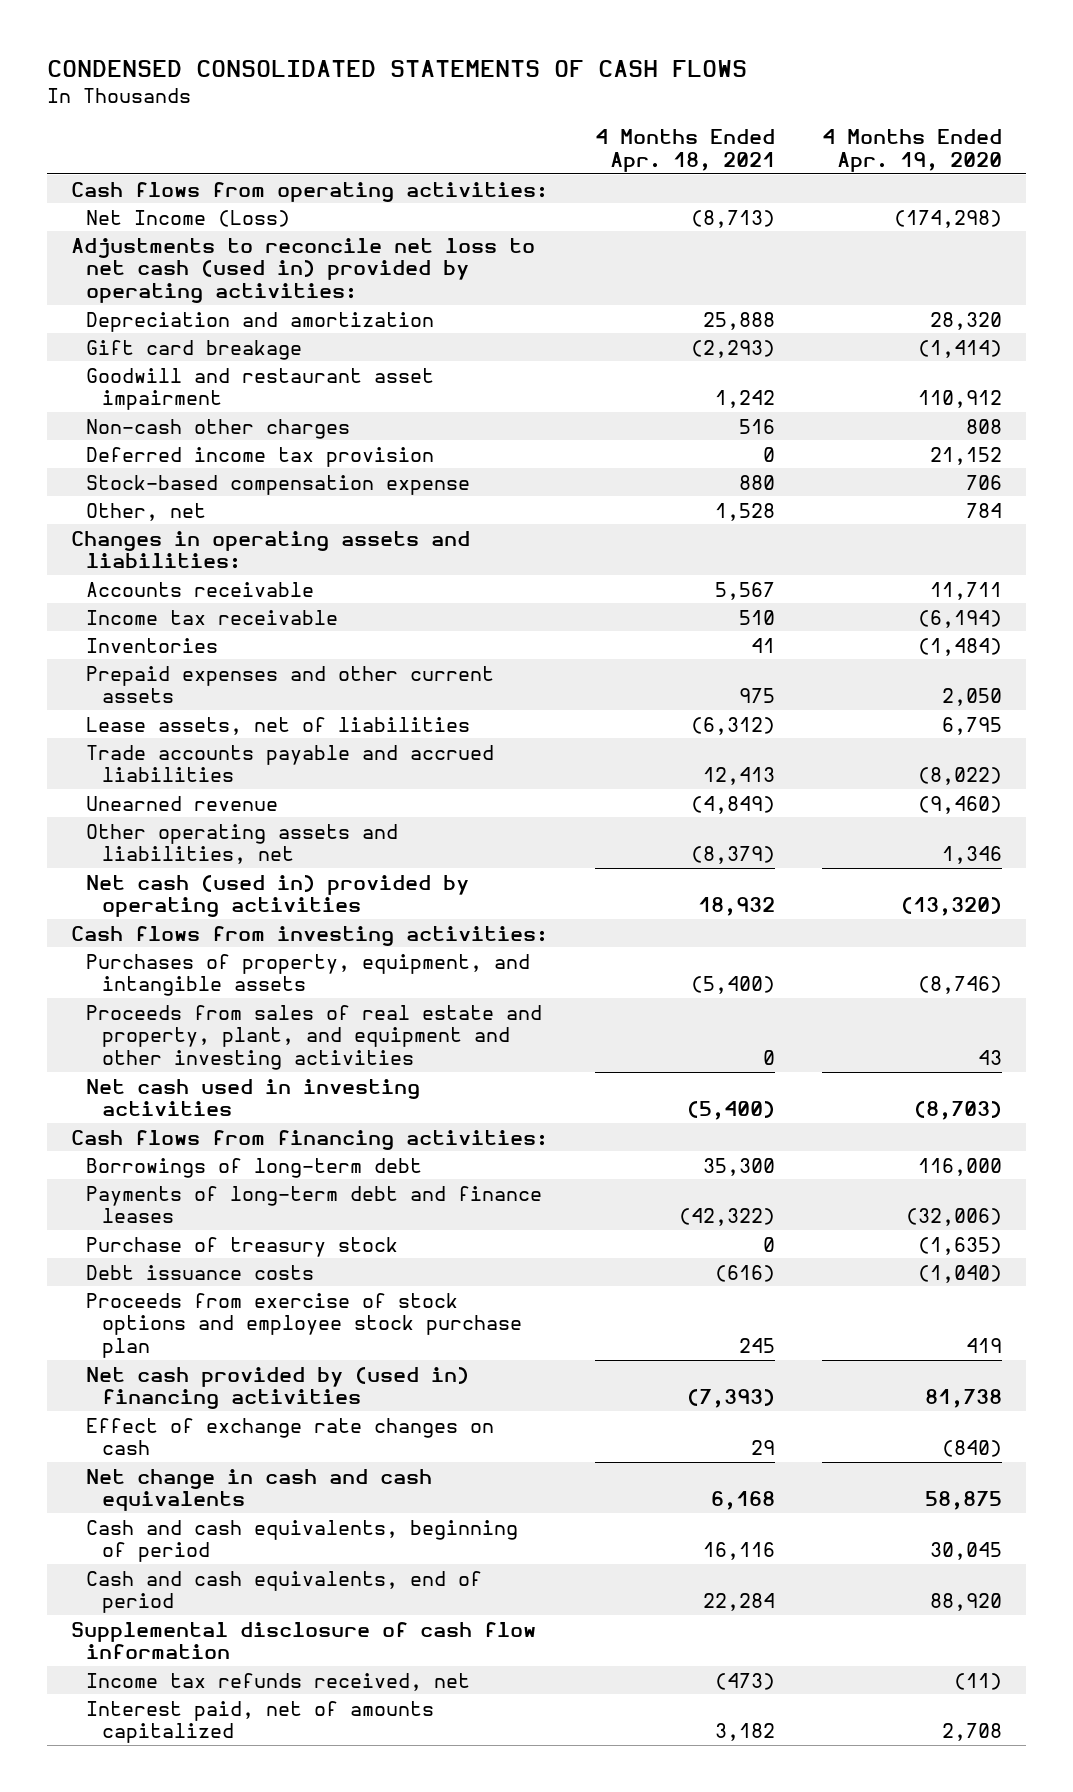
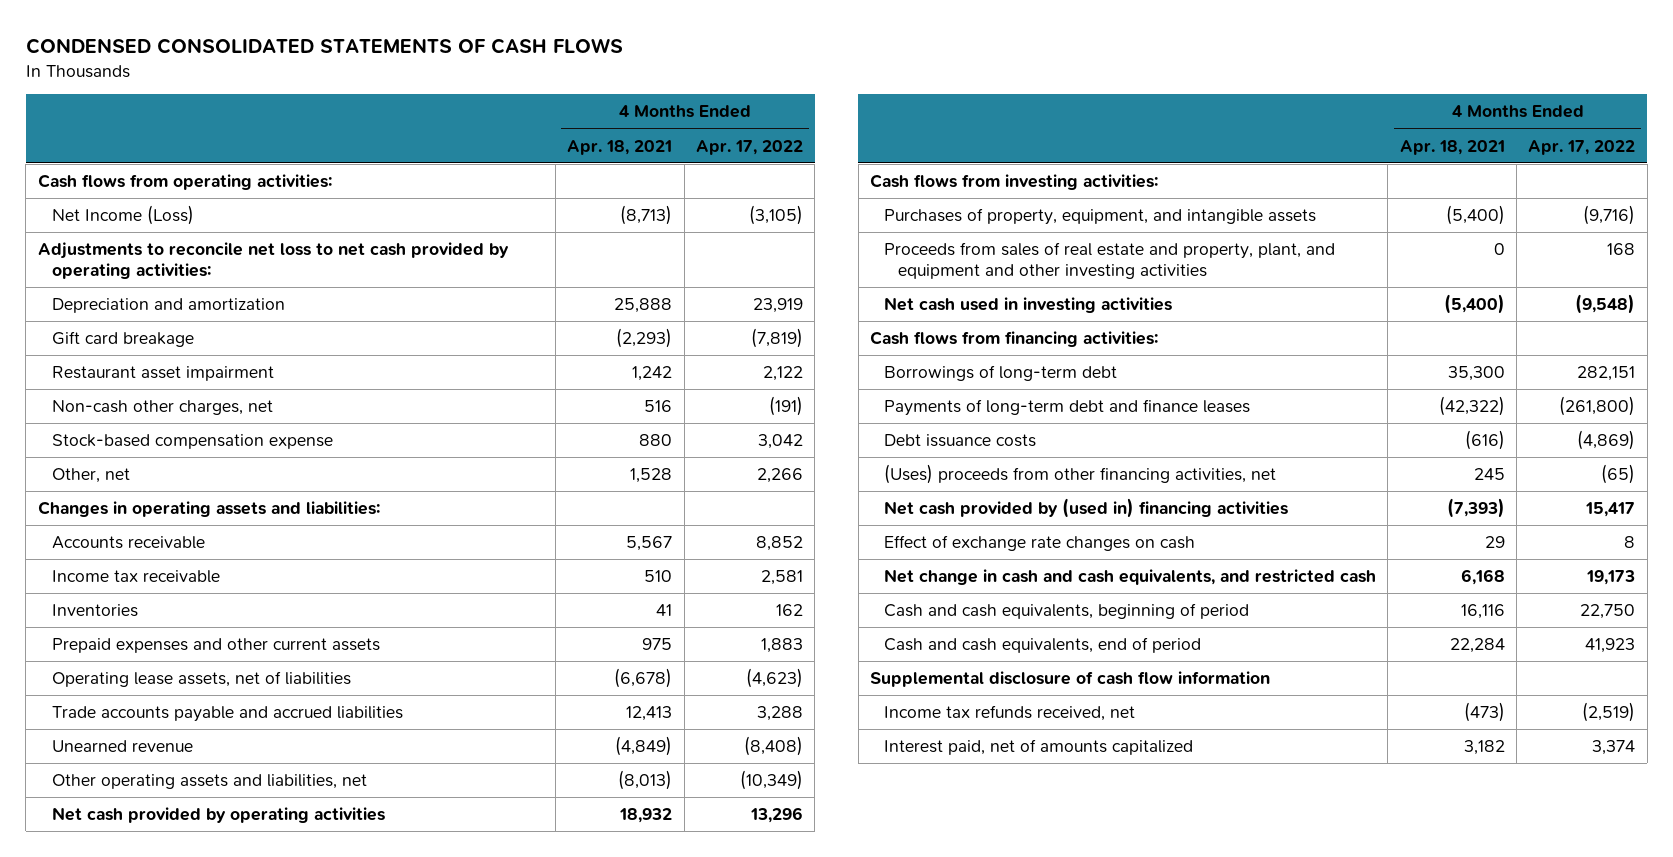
[822,129,1003,173] 4 Months Ended Apr. 19, 2020 -> none
none -> [695,139,803,155] Apr. 17, 2022
[70,237,535,303] Adjustments to reconcile net loss to net cash (used in) provided by operating activities: -> [37,242,509,280] Adjustments to reconcile net loss to net cash provided by operating activities:
[86,446,435,467] Deferred income tax provision -> none
[86,367,435,411] Goodwill and restaurant asset impairment -> [51,366,274,382] Restaurant asset impairment
[86,418,351,439] Non-cash other charges -> [51,400,273,416] Non-cash other charges, net
[86,716,471,735] Lease assets, net of liabilities -> [51,671,351,688] Operating lease assets, net of liabilities
[690,716,775,735] (6,312) -> [614,668,673,689] (6,678)
[690,846,775,865] (8,379) -> [618,770,673,791] (8,013)
[86,874,470,918] Net cash (used in) provided by operating activities -> [51,807,385,824] Net cash provided by operating activities
[86,1236,399,1257] Purchase of treasury stock -> none
[86,1292,523,1358] Proceeds from exercise of stock options and employee stock purchase plan -> [884,464,1277,485] (Uses) proceeds from other financing activities, net
[86,1468,433,1512] Net change in cash and cash equivalents -> [884,569,1377,586] Net change in cash and cash equivalents, and restricted cash

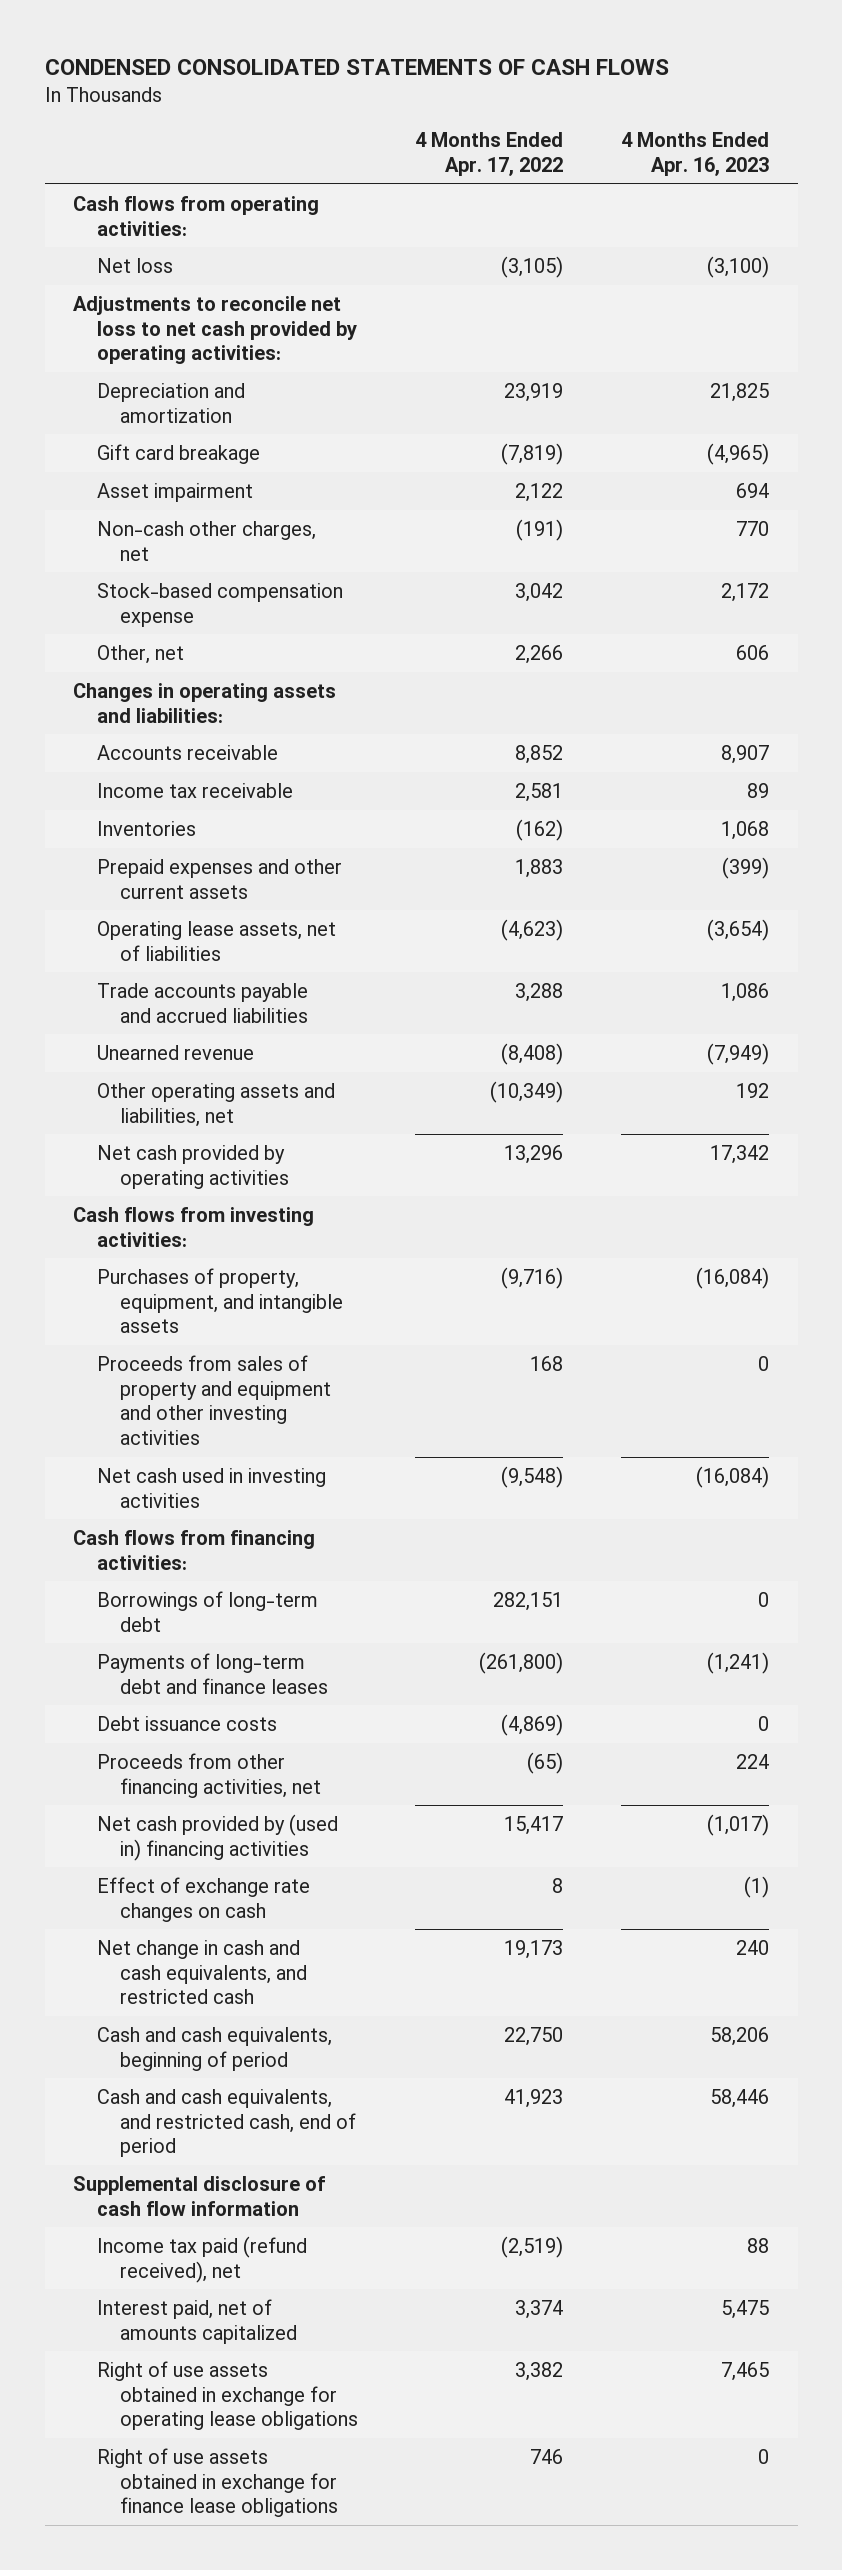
[567,139,673,155] Apr. 18, 2021 -> none
none -> [620,132,769,177] 4 Months Ended Apr. 16, 2023
[51,205,194,226] Net Income (Loss) -> [96,257,173,273] Net loss
[51,366,274,382] Restaurant asset impairment -> [96,482,253,502] Asset impairment
[775,604,803,617] 162 -> [516,818,564,841] (162)
[884,242,1336,280] Proceeds from sales of real estate and property, plant, and equipment and other investing activities -> [96,1354,331,1445] Proceeds from sales of property and equipment and other investing activities
[884,464,1277,485] (Uses) proceeds from other financing activities, net -> [96,1752,321,1798] Proceeds from other financing activities, net
[884,637,1202,654] Cash and cash equivalents, end of period -> [96,2088,356,2158] Cash and cash equivalents, and restricted cash, end of period
[884,705,1136,722] Income tax refunds received, net -> [96,2235,307,2283] Income tax paid (refund received), net
none -> [96,2360,358,2431] Right of use assets obtained in exchange for operating lease obligations
none -> [96,2447,338,2518] Right of use assets obtained in exchange for finance lease obligations

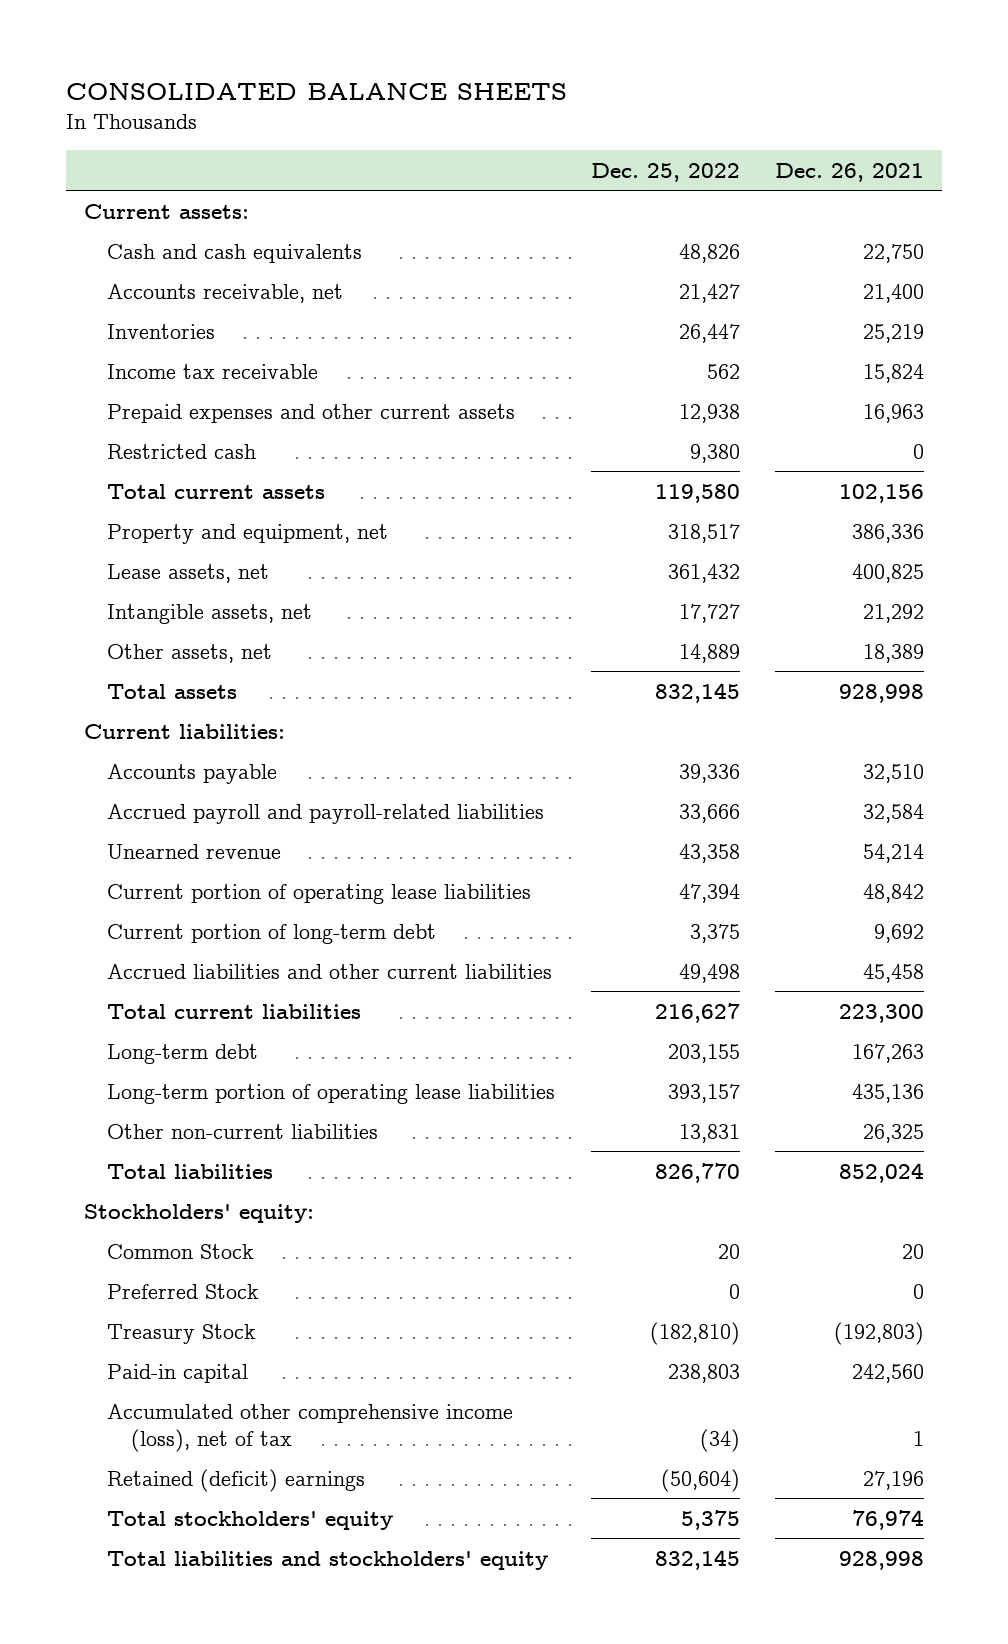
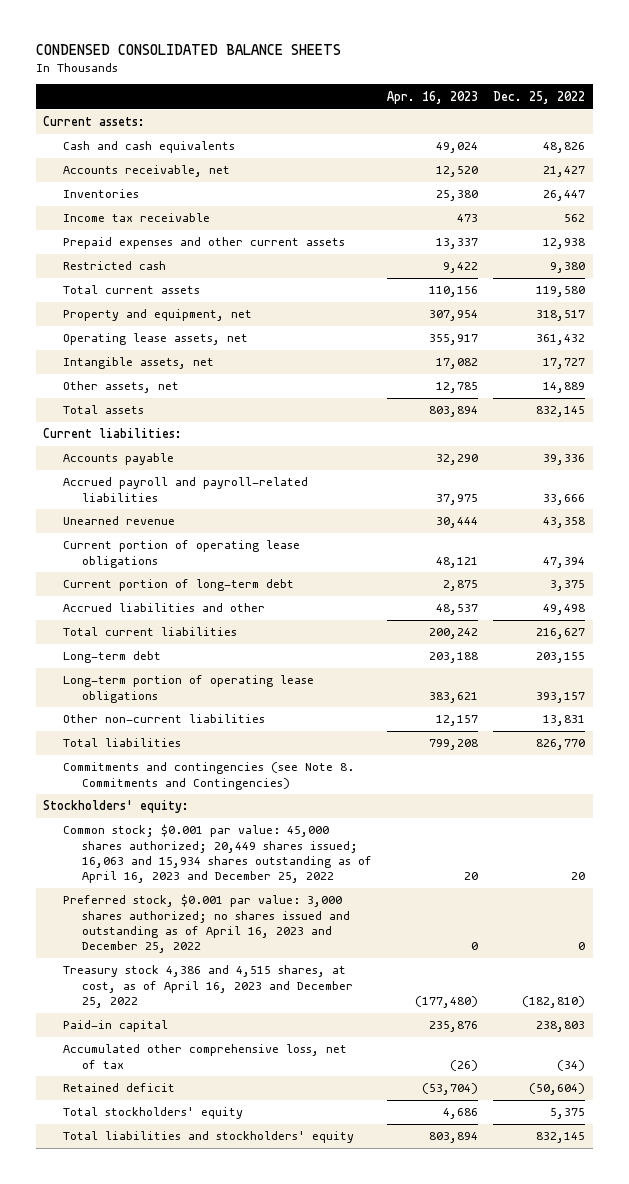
[66,82,568,100] CONSOLIDATED BALANCE SHEETS -> [35,44,341,56] CONDENSED CONSOLIDATED BALANCE SHEETS
[775,162,925,182] Dec. 26, 2021 -> none
none -> [387,90,479,104] Apr. 16, 2023
[107,563,270,583] Lease assets, net -> [62,333,248,346] Operating lease assets, net
[107,883,532,904] Current portion of operating lease liabilities -> [62,540,300,568] Current portion of operating lease obligations
[107,963,553,979] Accrued liabilities and other current liabilities -> [62,603,265,613] Accrued liabilities and other
[107,1083,556,1104] Long-term portion of operating lease liabilities -> [62,675,314,703] Long-term portion of operating lease obligations
none -> [62,762,354,790] Commitments and contingencies (see Note 8. Commitments and Contingencies)
[107,1243,255,1259] Common Stock -> [62,824,373,883] Common stock; $0.001 par value: 45,000 shares authorized; 20,449 shares issued; 16,063 and 15,934 shares outstanding as of April 16, 2023 and December 25, 2022
[107,1283,260,1299] Preferred Stock -> [62,894,351,953] Preferred stock, $0.001 par value: 3,000 shares authorized; no shares issued and outstanding as of April 16, 2023 and December 25, 2022
[107,1323,257,1344] Treasury Stock -> [62,965,354,1008] Treasury stock 4,386 and 4,515 shares, at cost, as of April 16, 2023 and December 25, 2022
[107,1403,514,1452] Accumulated other comprehensive income (loss), net of tax -> [62,1044,347,1069] Accumulated other comprehensive loss, net of tax
[107,1468,366,1492] Retained (deficit) earnings -> [62,1083,175,1093] Retained deficit

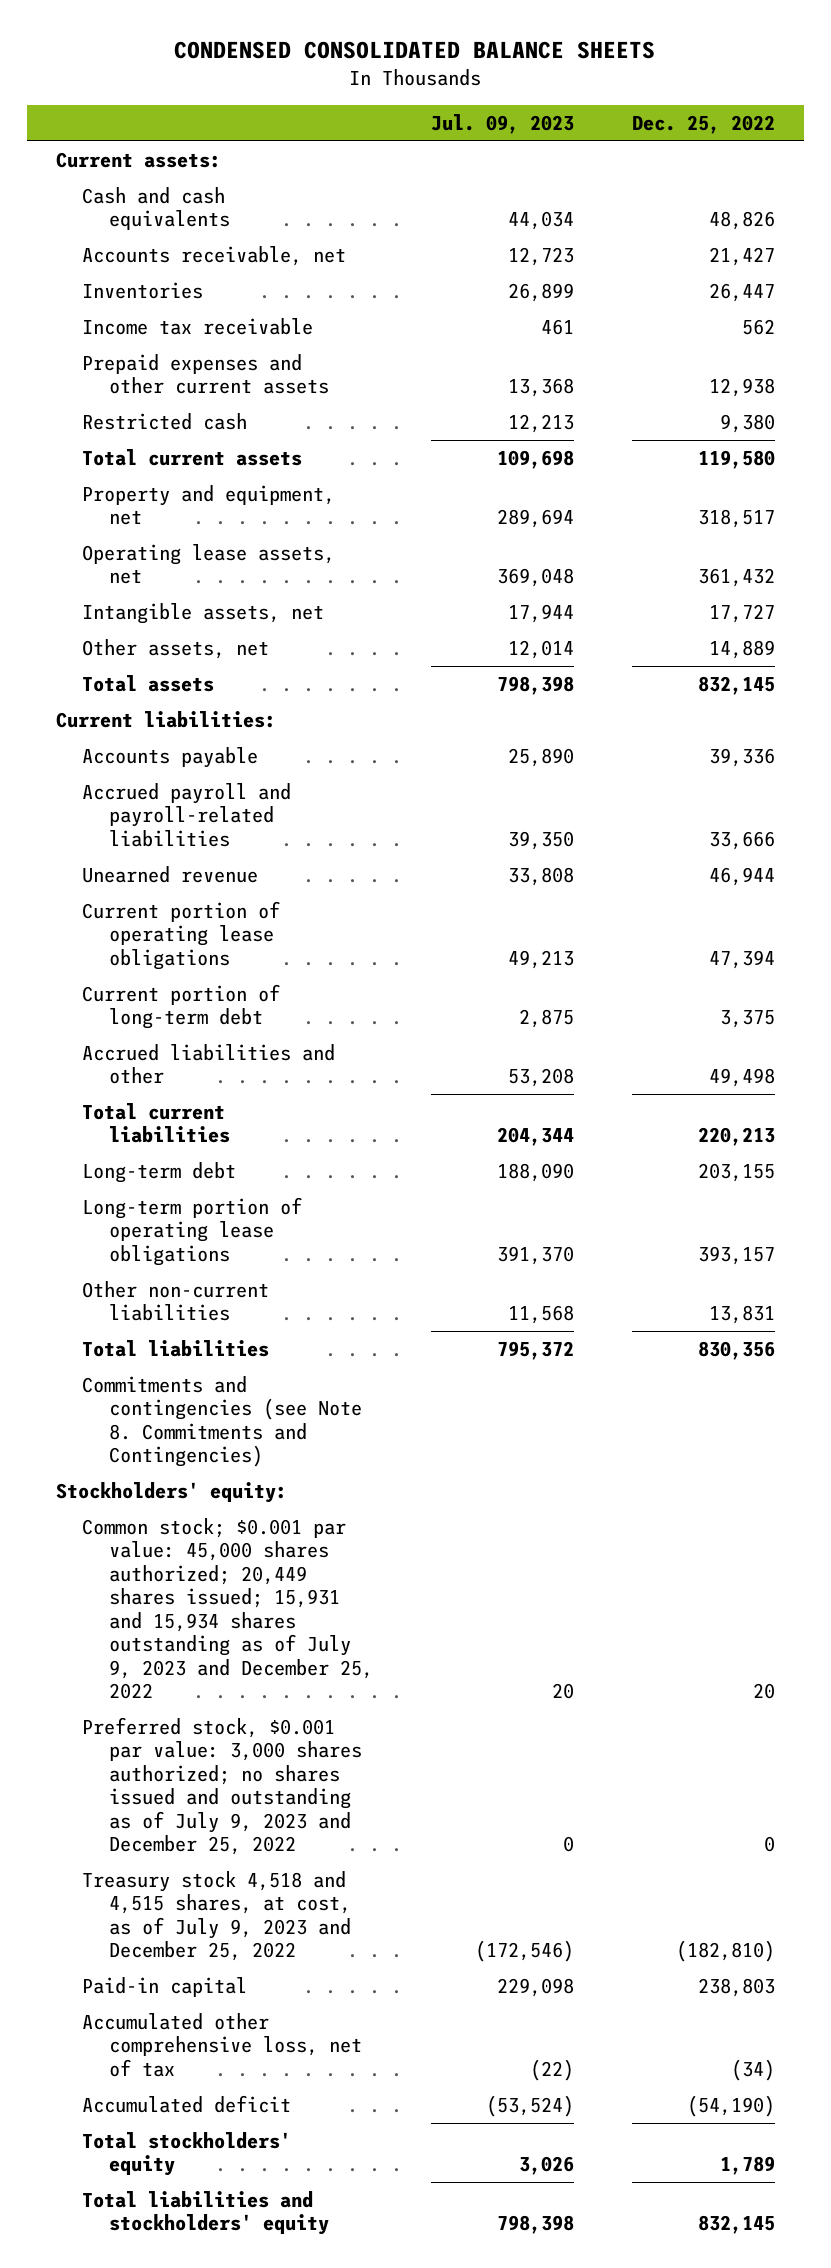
[387,90,479,104] Apr. 16, 2023 -> none
none -> [430,113,574,134] Jul. 09, 2023
[543,517,586,529] 43,358 -> [709,866,776,886] 46,944
[536,628,586,640] 216,627 -> [698,1127,776,1147] 220,213
[536,739,586,751] 826,770 -> [698,1340,776,1360] 830,356
[62,824,373,883] Common stock; $0.001 par value: 45,000 shares authorized; 20,449 shares issued; 16,063 and 15,934 shares outstanding as of April 16, 2023 and December 25, 2022 -> [82,1517,373,1700] Common stock; $0.001 par value: 45,000 shares authorized; 20,449 shares issued; 15,931 and 15,934 shares outstanding as of July 9, 2023 and December 25, 2022
[62,894,351,953] Preferred stock, $0.001 par value: 3,000 shares authorized; no shares issued and outstanding as of April 16, 2023 and December 25, 2022 -> [82,1716,362,1856] Preferred stock, $0.001 par value: 3,000 shares authorized; no shares issued and outstanding as of July 9, 2023 and December 25, 2022
[62,965,354,1008] Treasury stock 4,386 and 4,515 shares, at cost, as of April 16, 2023 and December 25, 2022 -> [82,1870,351,1962] Treasury stock 4,518 and 4,515 shares, at cost, as of July 9, 2023 and December 25, 2022
[62,1083,175,1093] Retained deficit -> [82,2094,292,2113] Accumulated deficit
[529,1083,586,1096] (50,604) -> [687,2094,776,2117] (54,190)
[550,1108,586,1120] 5,375 -> [720,2156,776,2176] 1,789

